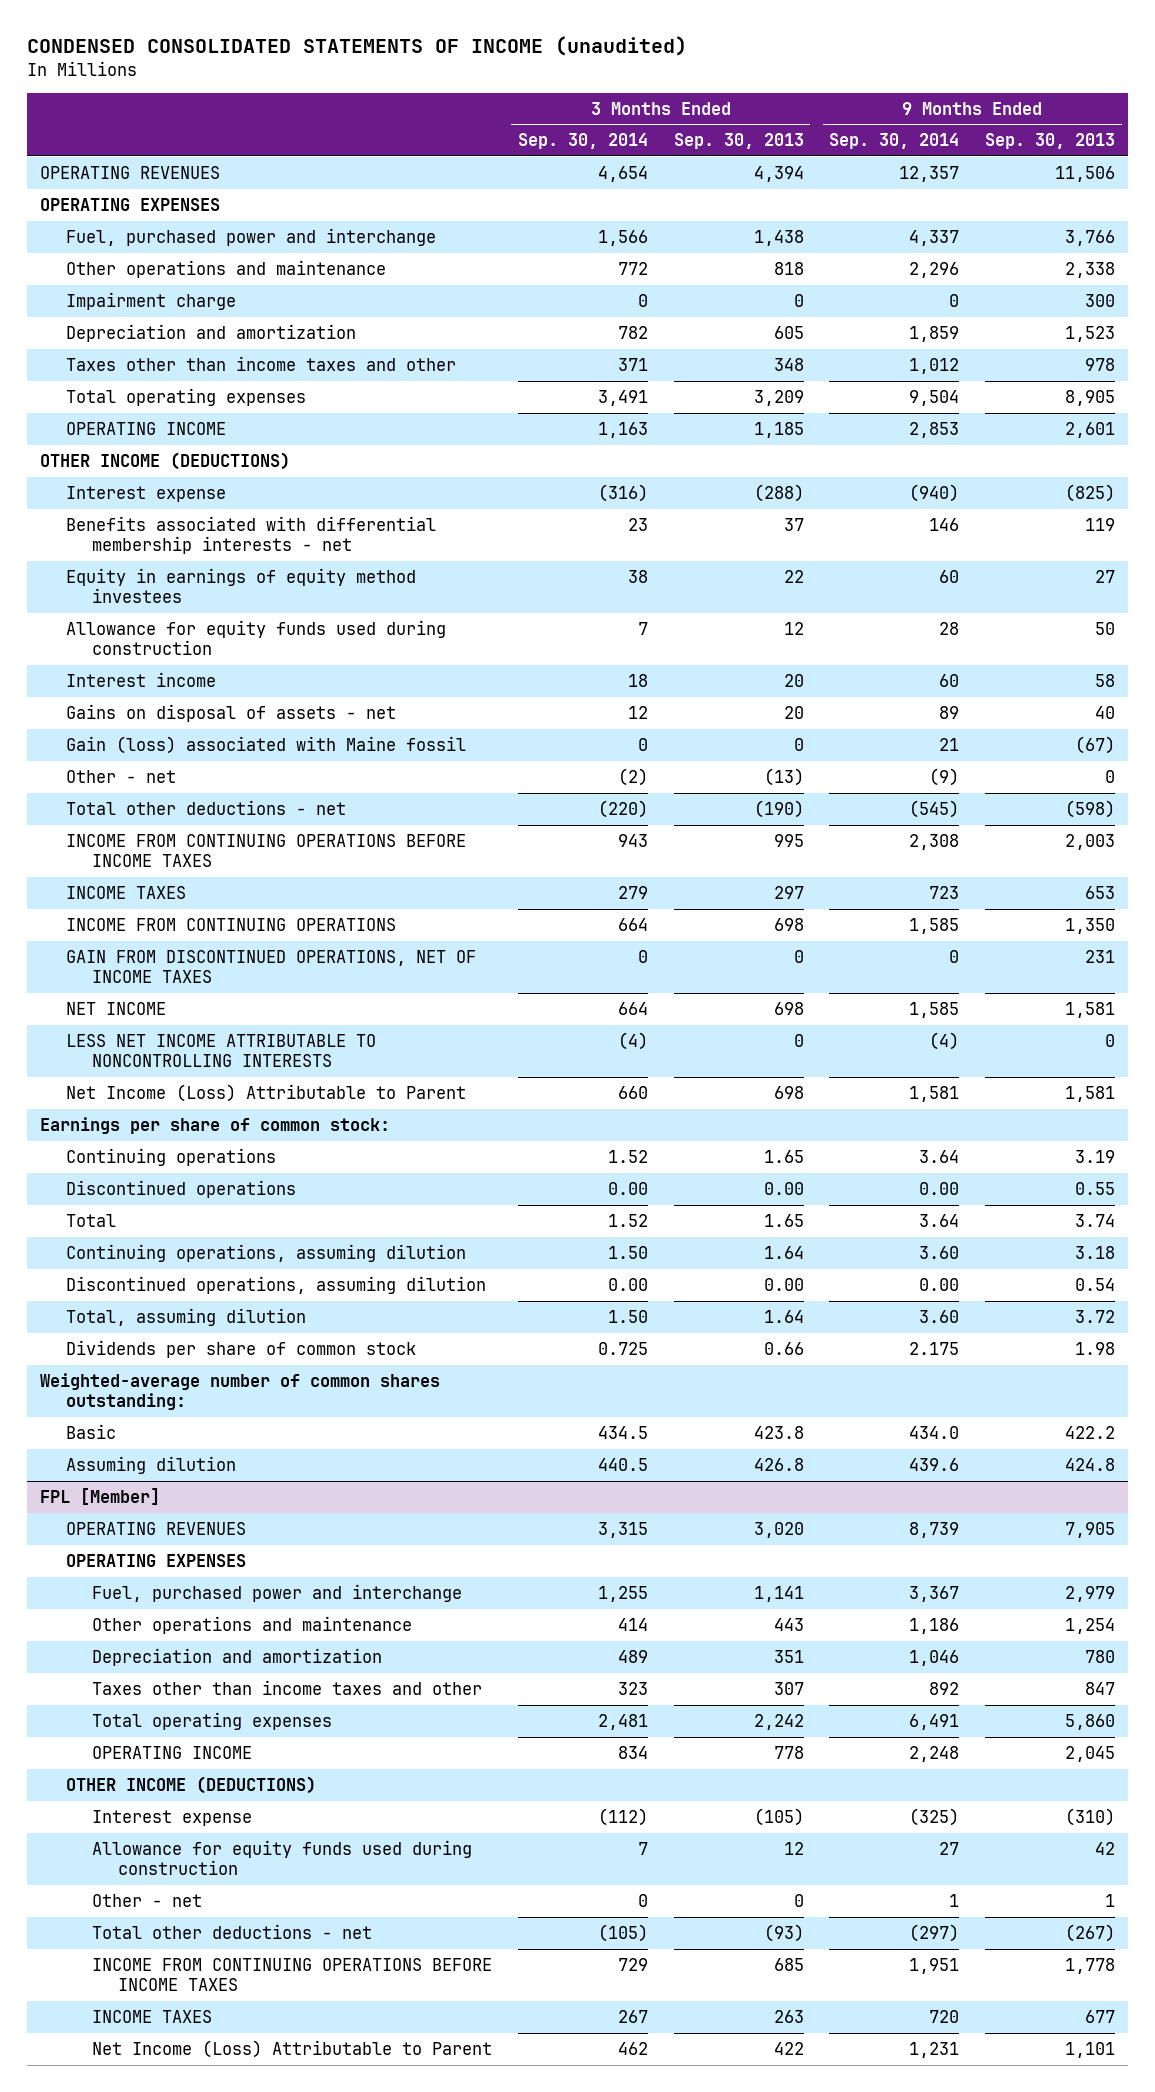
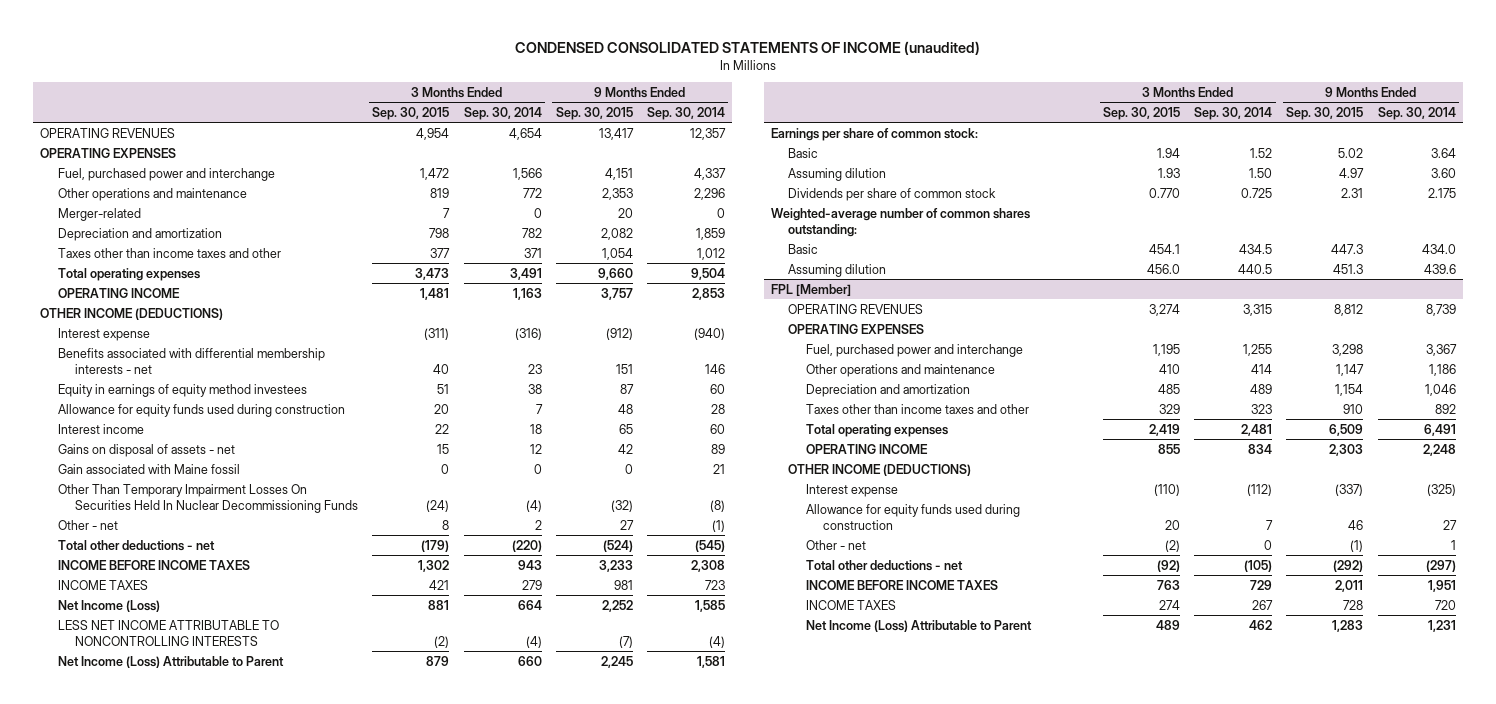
[673,133,804,150] Sep. 30, 2013 -> none
[985,133,1116,150] Sep. 30, 2013 -> none
none -> [372,106,450,120] Sep. 30, 2015
none -> [555,106,633,120] Sep. 30, 2015
[65,291,236,310] Impairment charge -> none
none -> [57,207,141,221] Merger-related
[65,735,466,754] Gain (loss) associated with Maine fossil -> [57,463,240,474] Gain associated with Maine fossil
none -> [57,483,359,513] Other Than Temporary Impairment Losses On Securities Held In Nuclear Decommissioning Funds
[617,767,648,786] (2) -> [534,519,542,530] 2
[929,767,960,786] (9) -> [711,519,725,532] (1)
[65,833,466,867] INCOME FROM CONTINUING OPERATIONS BEFORE INCOME TAXES -> [57,559,250,570] INCOME BEFORE INCOME TAXES
[65,917,396,931] INCOME FROM CONTINUING OPERATIONS -> none
[65,949,476,983] GAIN FROM DISCONTINUED OPERATIONS, NET OF INCOME TAXES -> none
[65,1001,166,1015] NET INCOME -> [57,599,160,612] Net Income (Loss)
[65,1147,276,1166] Continuing operations -> none
[65,1179,296,1198] Discontinued operations -> none
[65,1243,466,1262] Continuing operations, assuming dilution -> none
[65,1275,486,1294] Discontinued operations, assuming dilution -> none
[65,1213,116,1227] Total -> [788,147,819,158] Basic
[65,1307,306,1326] Total, assuming dilution -> [788,167,887,181] Assuming dilution
[92,1957,493,1991] INCOME FROM CONTINUING OPERATIONS BEFORE INCOME TAXES -> [805,579,998,590] INCOME BEFORE INCOME TAXES

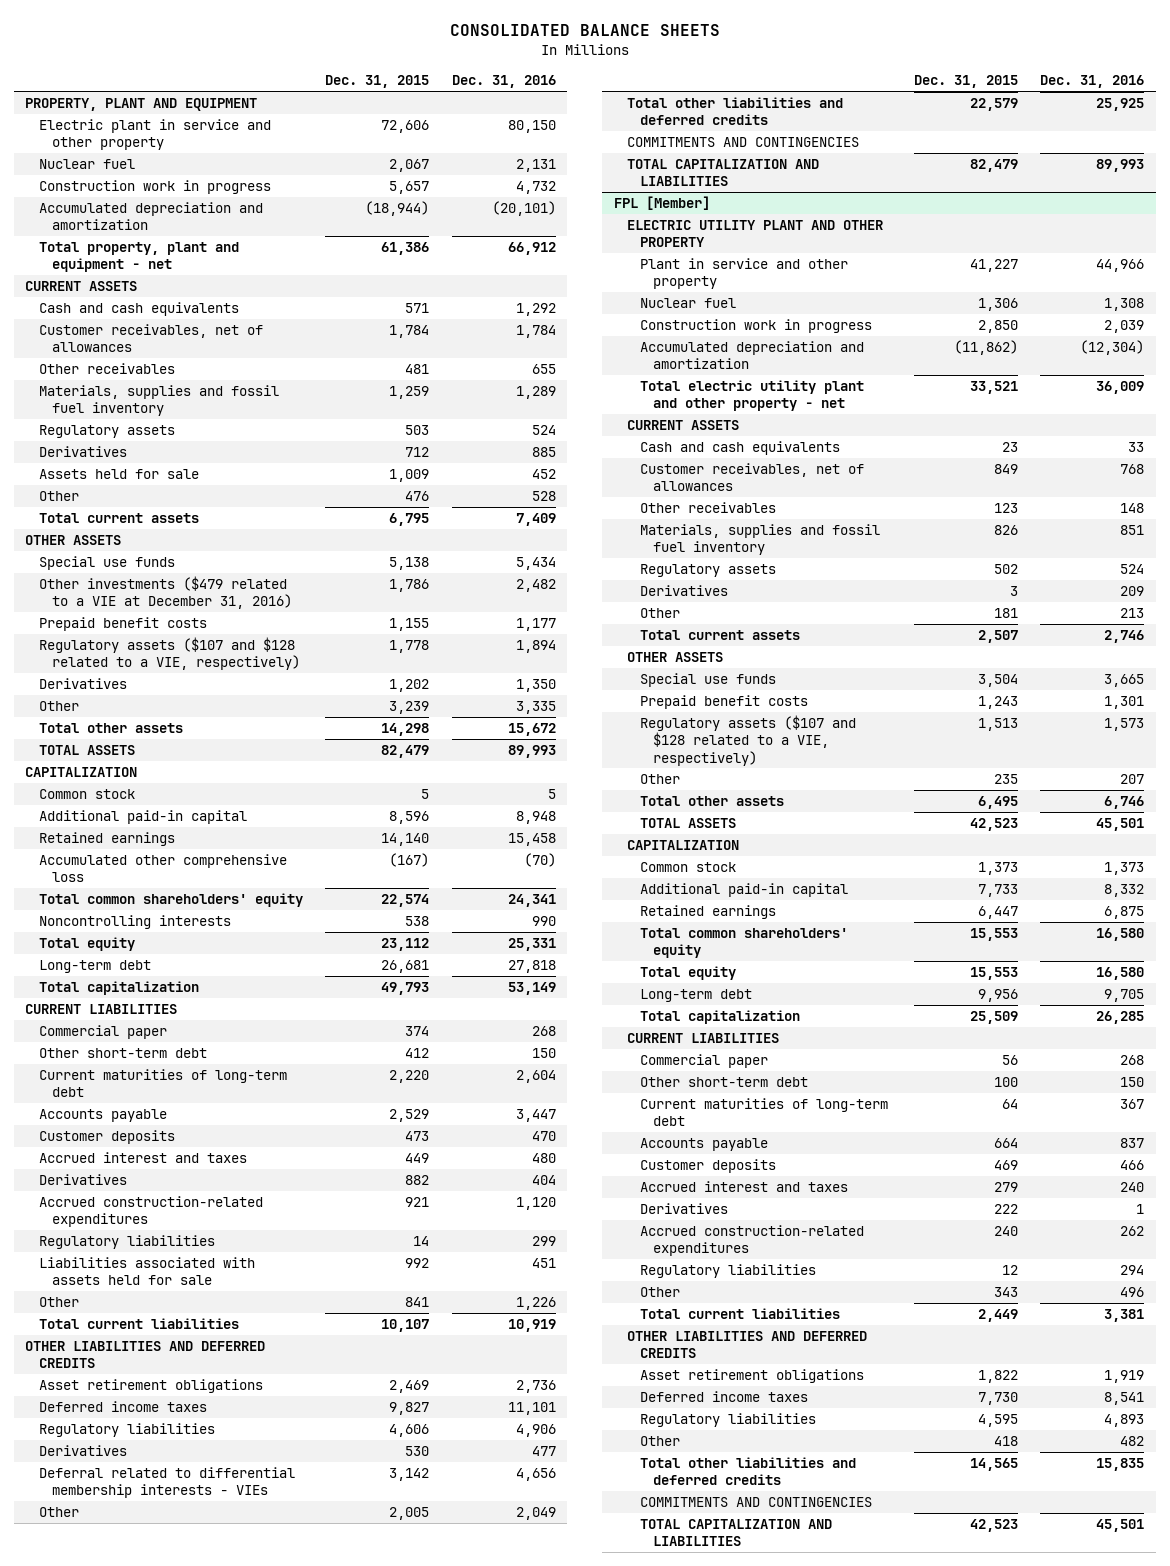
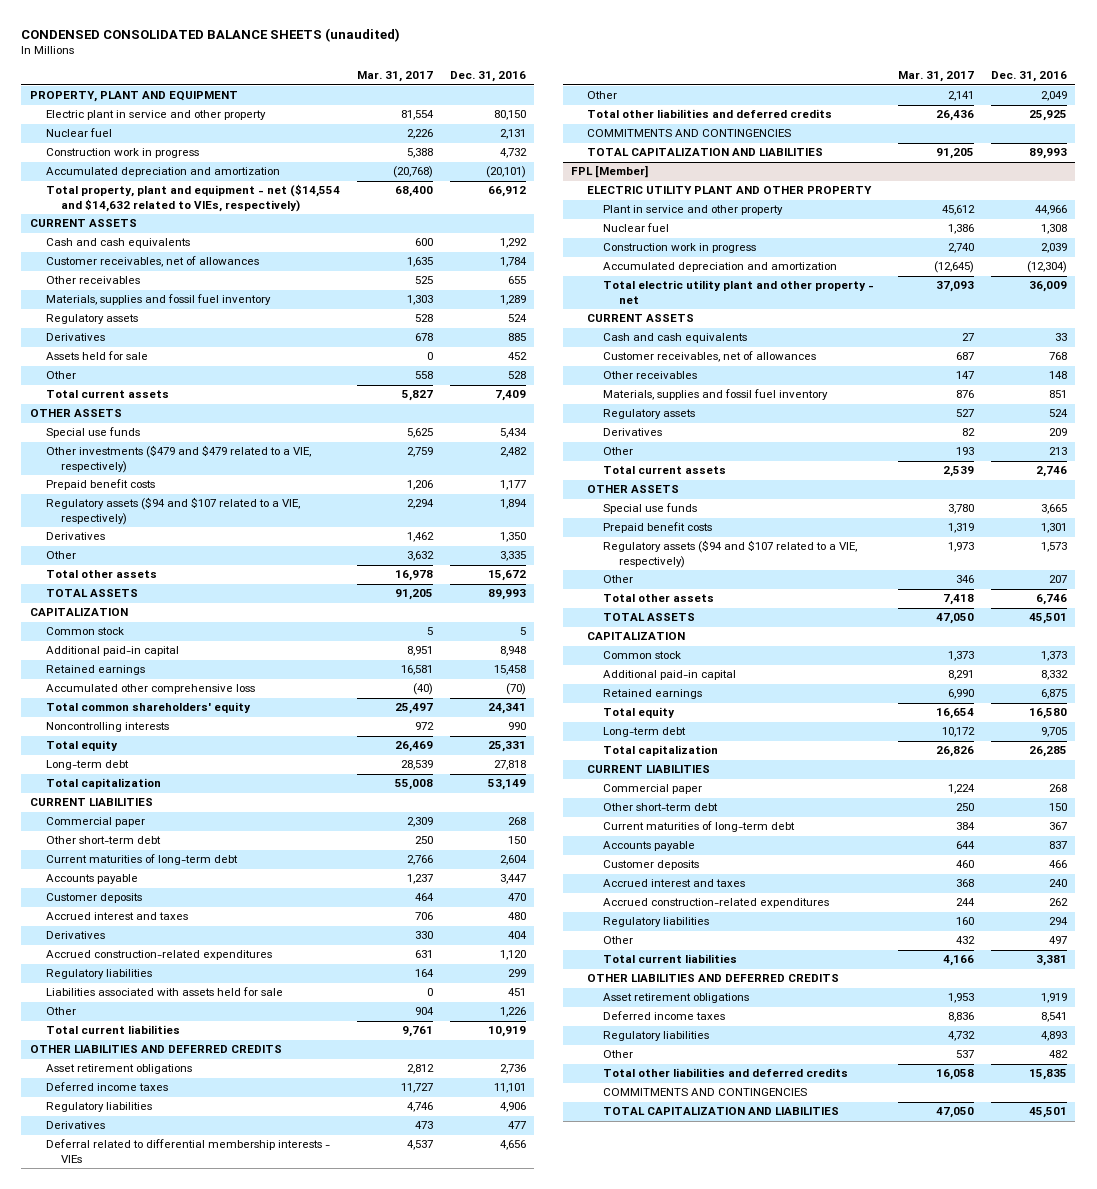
[449,24,720,37] CONSOLIDATED BALANCE SHEETS -> [21,27,401,42] CONDENSED CONSOLIDATED BALANCE SHEETS (unaudited)
[325,75,430,89] Dec. 31, 2015 -> none
none -> [356,71,433,83] Mar. 31, 2017
[38,242,239,273] Total property, plant and equipment - net -> [45,184,340,213] Total property, plant and equipment - net ($14,554 and $14,632 related to VIEs, respectively)
[38,576,292,610] Other investments ($479 related to a VIE at December 31, 2016) -> [45,445,311,474] Other investments ($479 and $479 related to a VIE, respectively)
[38,637,300,671] Regulatory assets ($107 and $128 related to a VIE, respectively) -> [45,497,300,526] Regulatory assets ($94 and $107 related to a VIE, respectively)
[639,715,856,766] Regulatory assets ($107 and $128 related to a VIE, respectively) -> [602,540,857,569] Regulatory assets ($94 and $107 related to a VIE, respectively)
[639,928,848,959] Total common shareholders' equity -> none
[639,1203,728,1215] Derivatives -> none
[1120,1287,1145,1298] 496 -> [1048,936,1067,945] 497

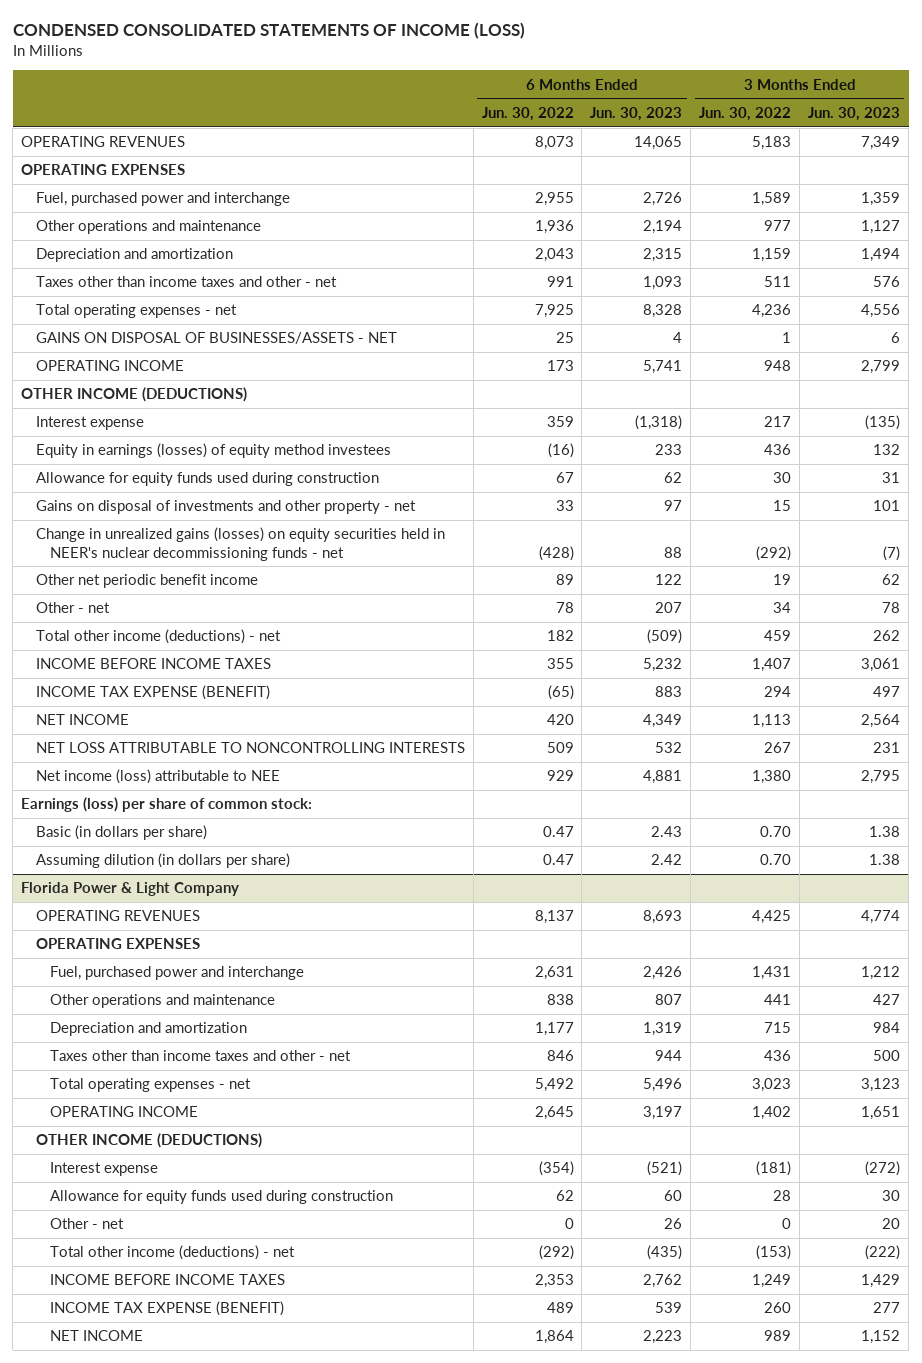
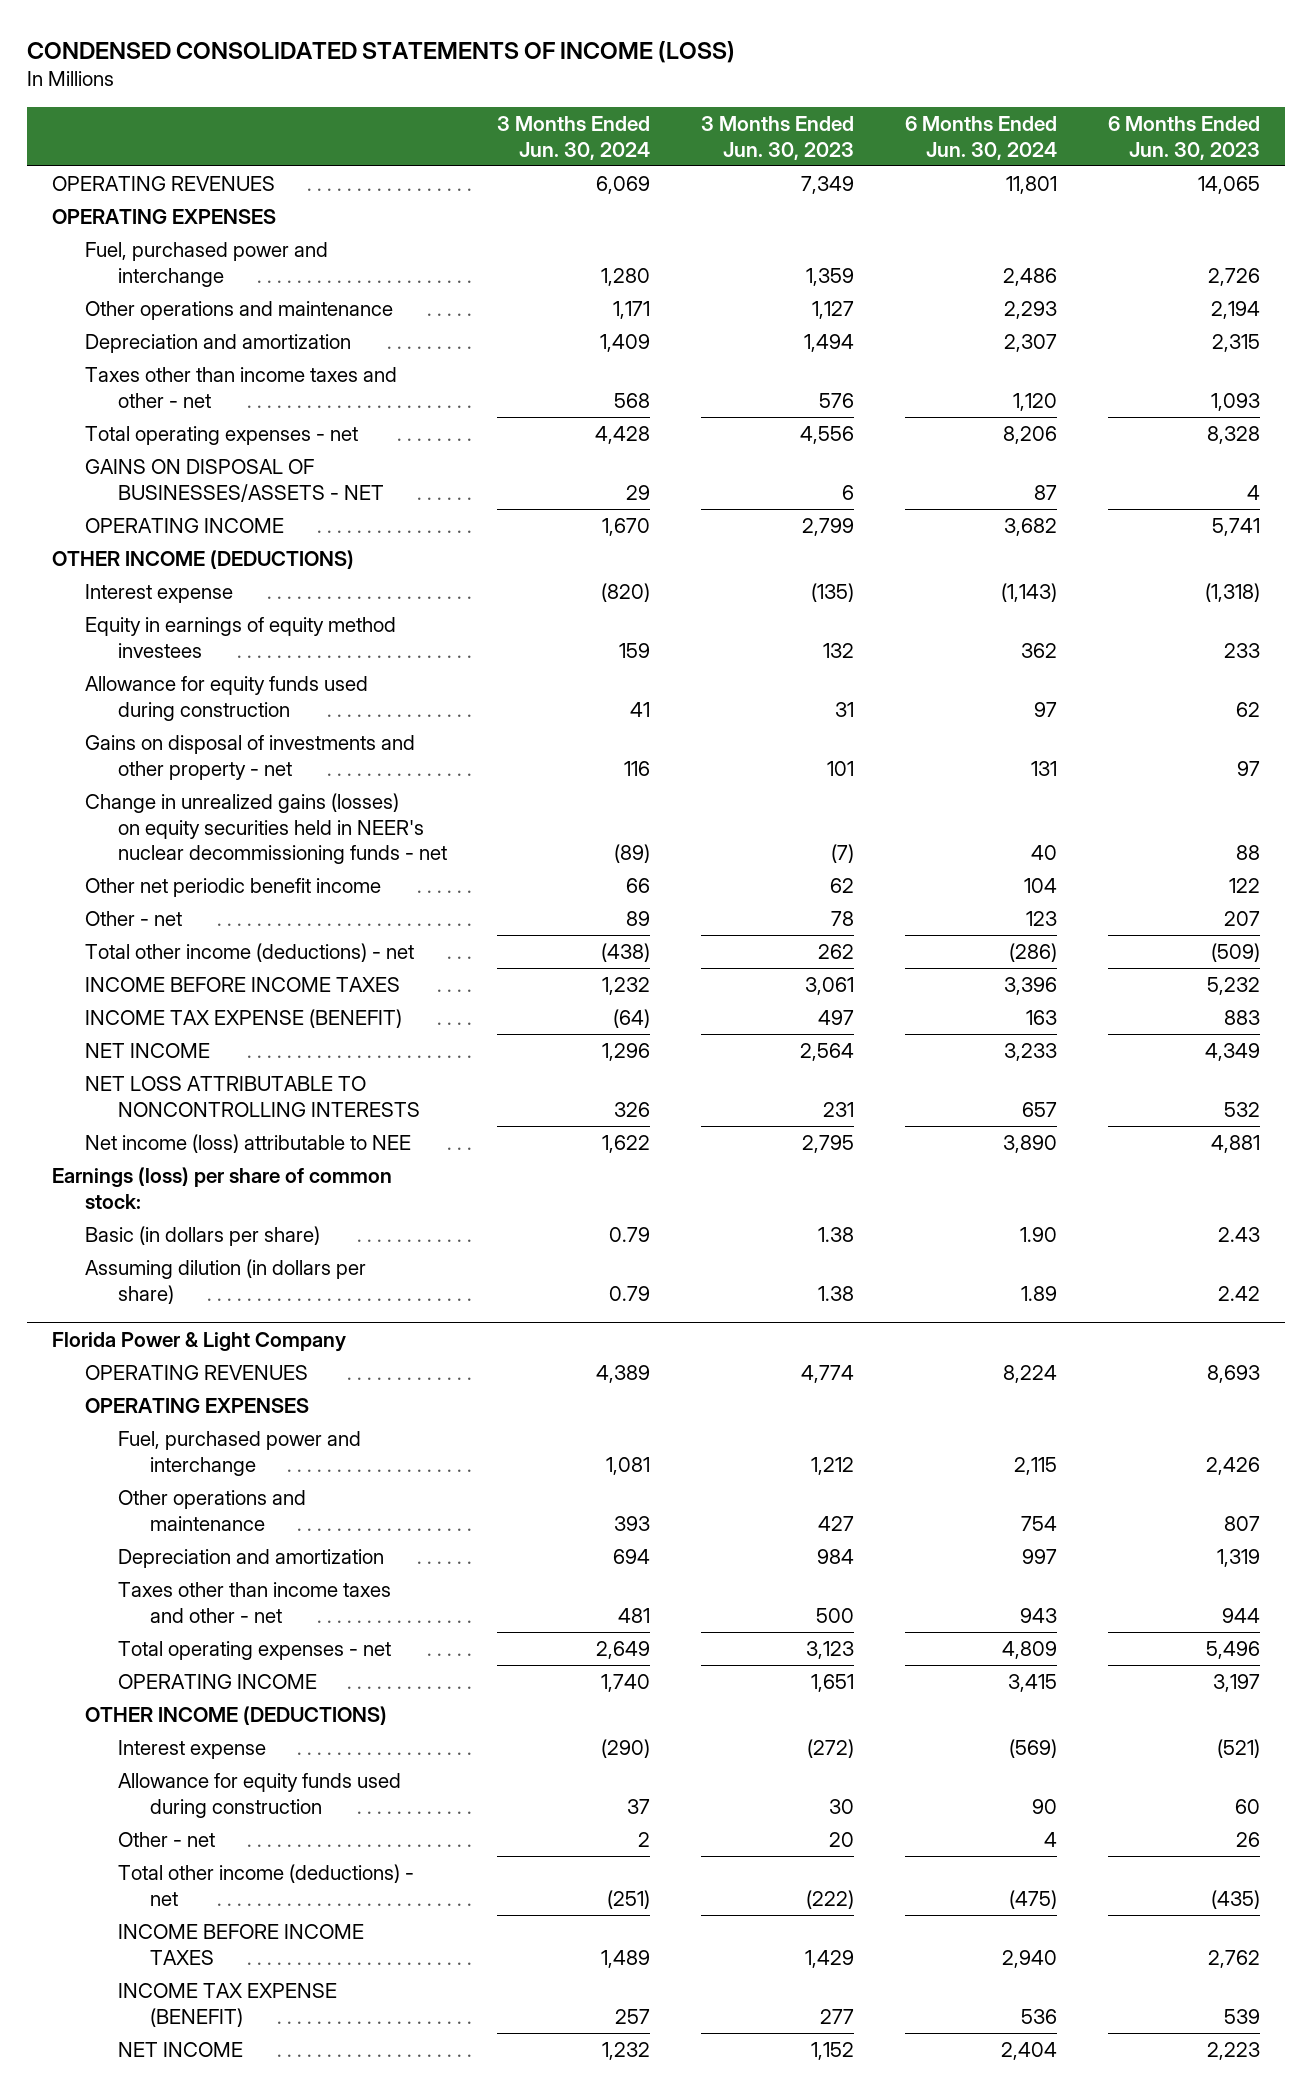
[481,106,574,121] Jun. 30, 2022 -> none
[699,106,792,121] Jun. 30, 2022 -> none
none -> [497,115,651,160] 3 Months Ended Jun. 30, 2024
none -> [904,115,1057,160] 6 Months Ended Jun. 30, 2024
[35,443,391,459] Equity in earnings (losses) of equity method investees -> [84,616,396,658] Equity in earnings of equity method investees

